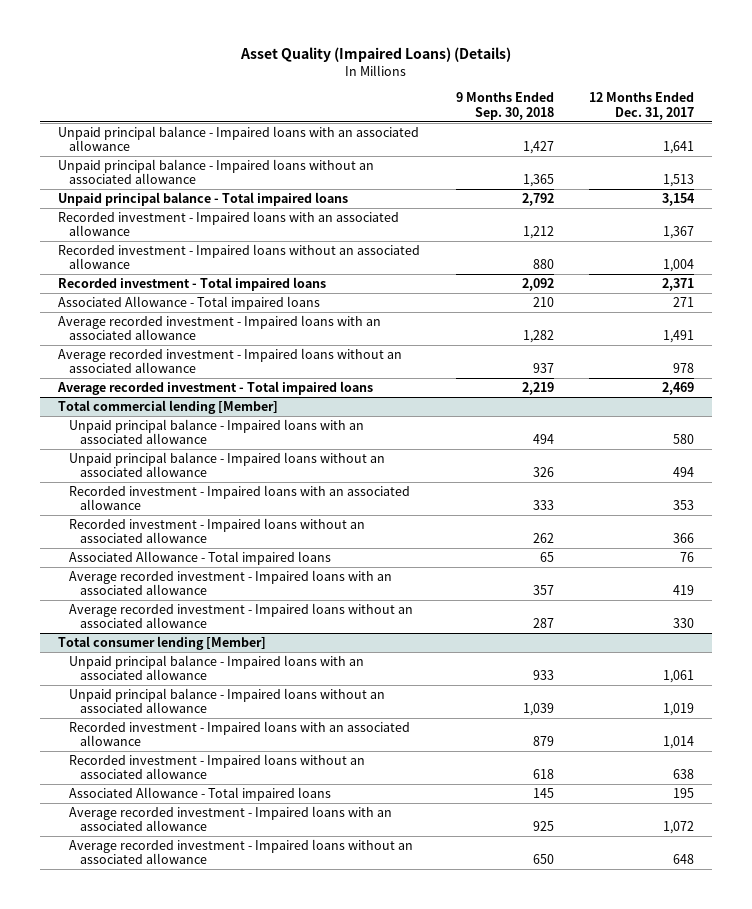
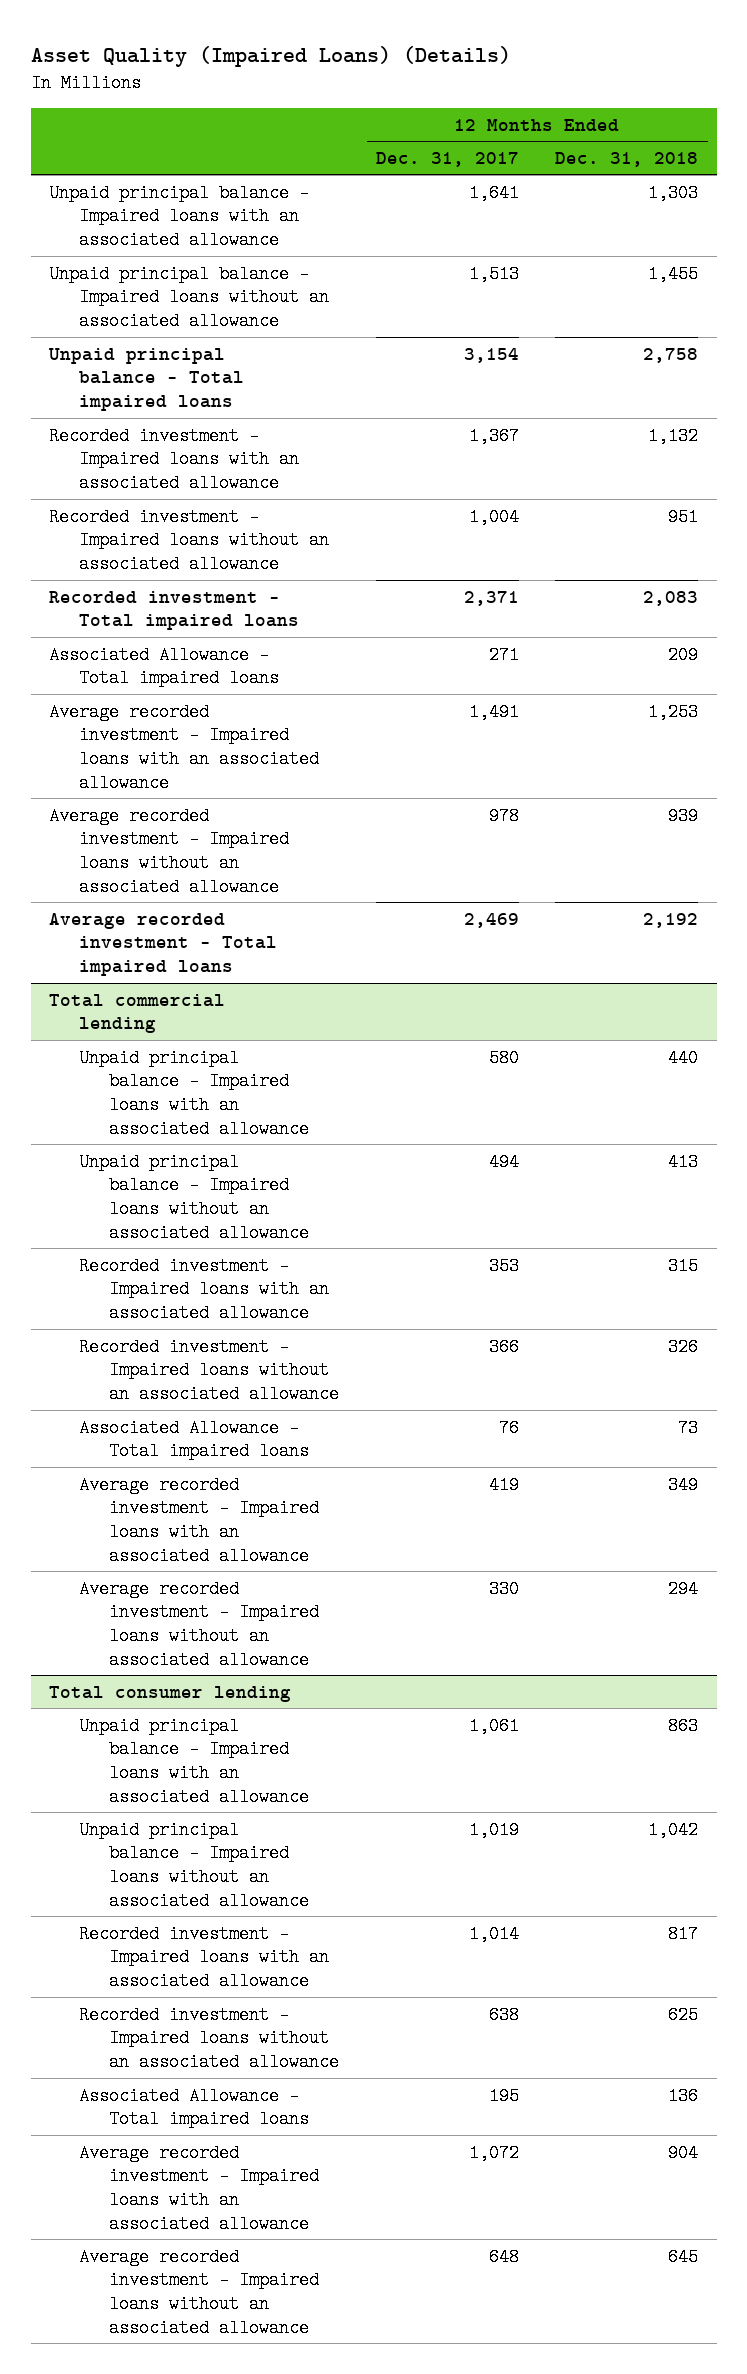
[455,92,554,120] 9 Months Ended Sep. 30, 2018 -> none
none -> [555,151,699,167] Dec. 31, 2018
[58,400,279,415] Total commercial lending [Member] -> [48,993,225,1034] Total commercial lending
[58,636,267,651] Total consumer lending [Member] -> [48,1685,291,1702] Total consumer lending

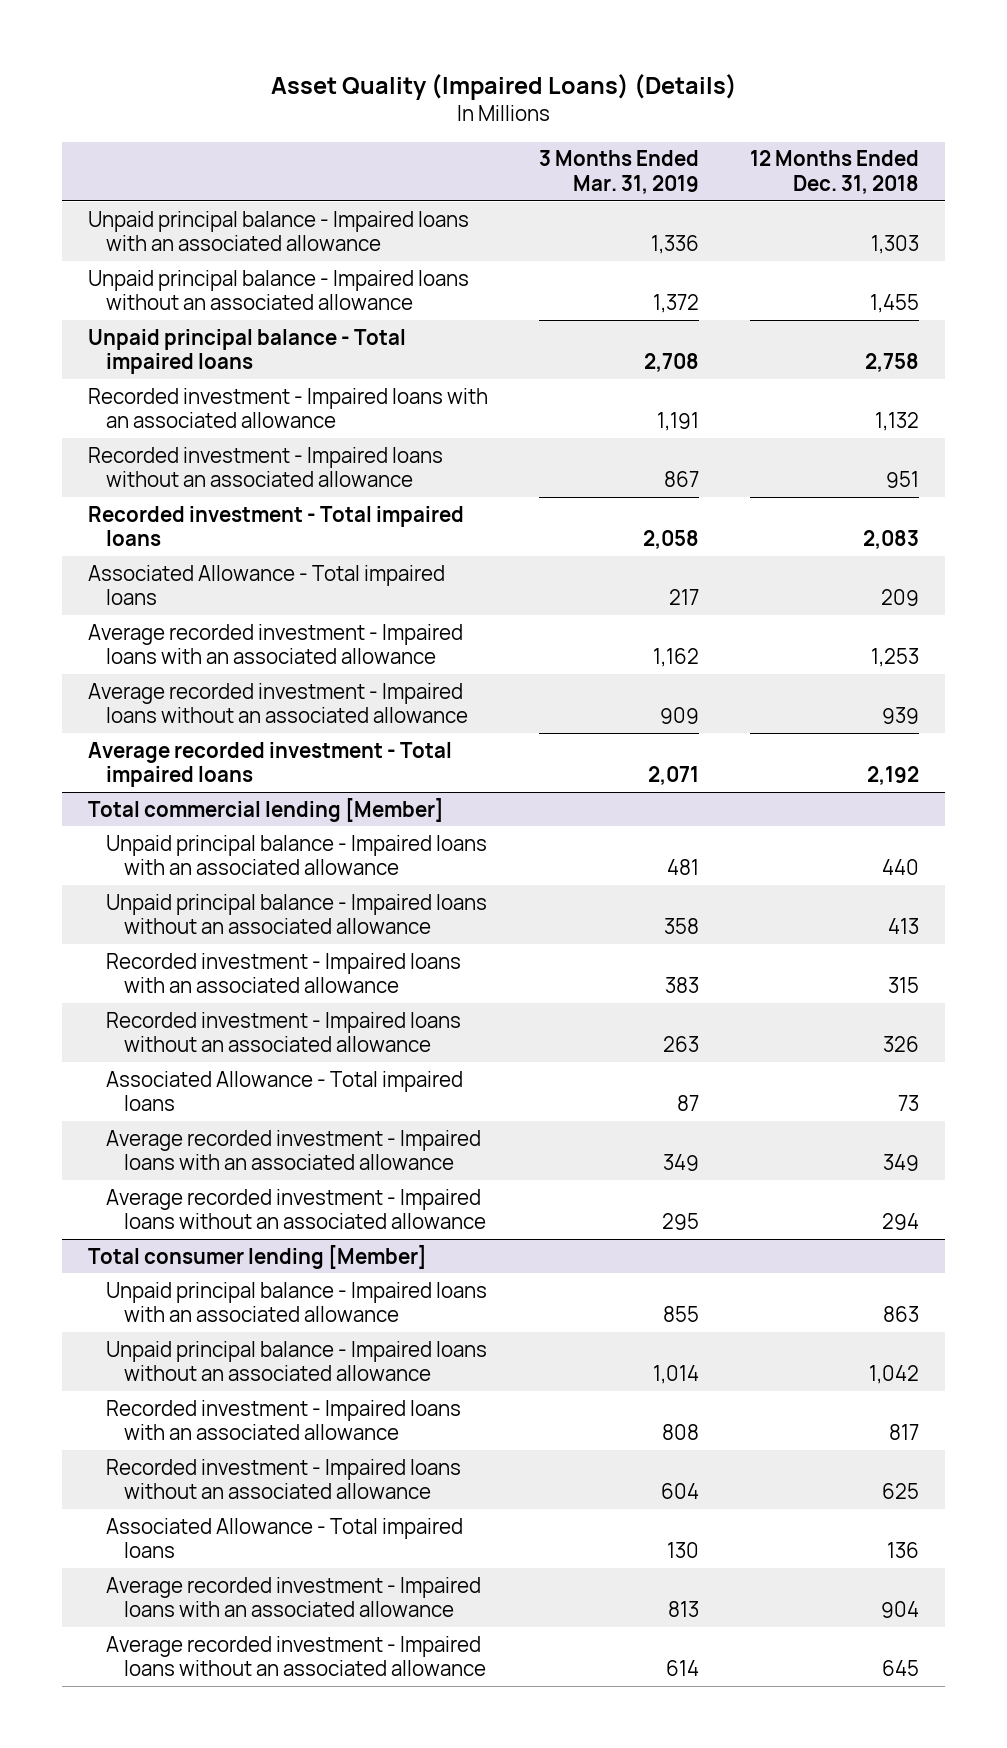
[375,151,519,167] Dec. 31, 2017 -> none
none -> [539,150,700,194] 3 Months Ended Mar. 31, 2019
[48,993,225,1034] Total commercial lending -> [87,797,444,822] Total commercial lending [Member]
[48,1685,291,1702] Total consumer lending -> [87,1244,427,1269] Total consumer lending [Member]

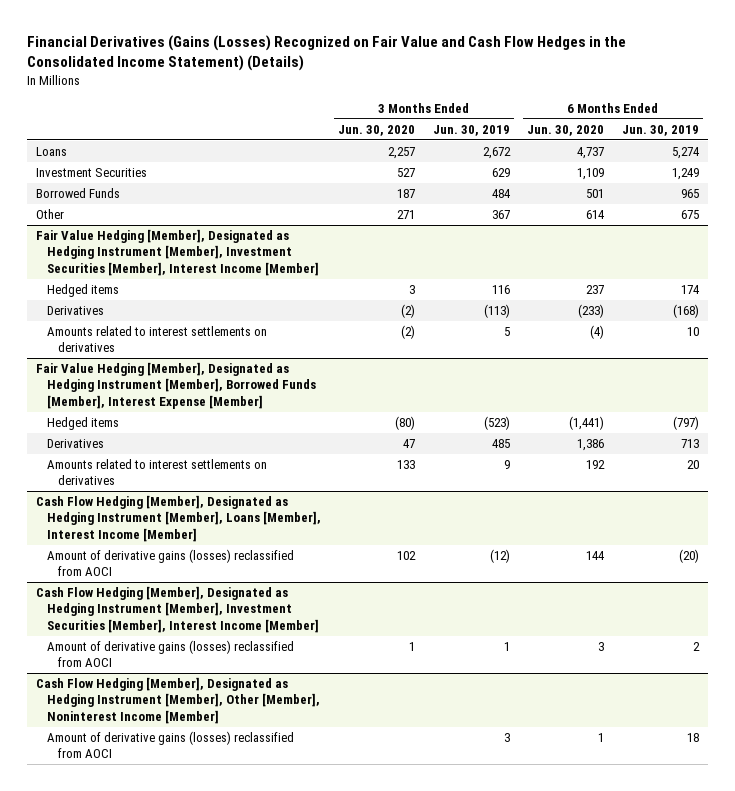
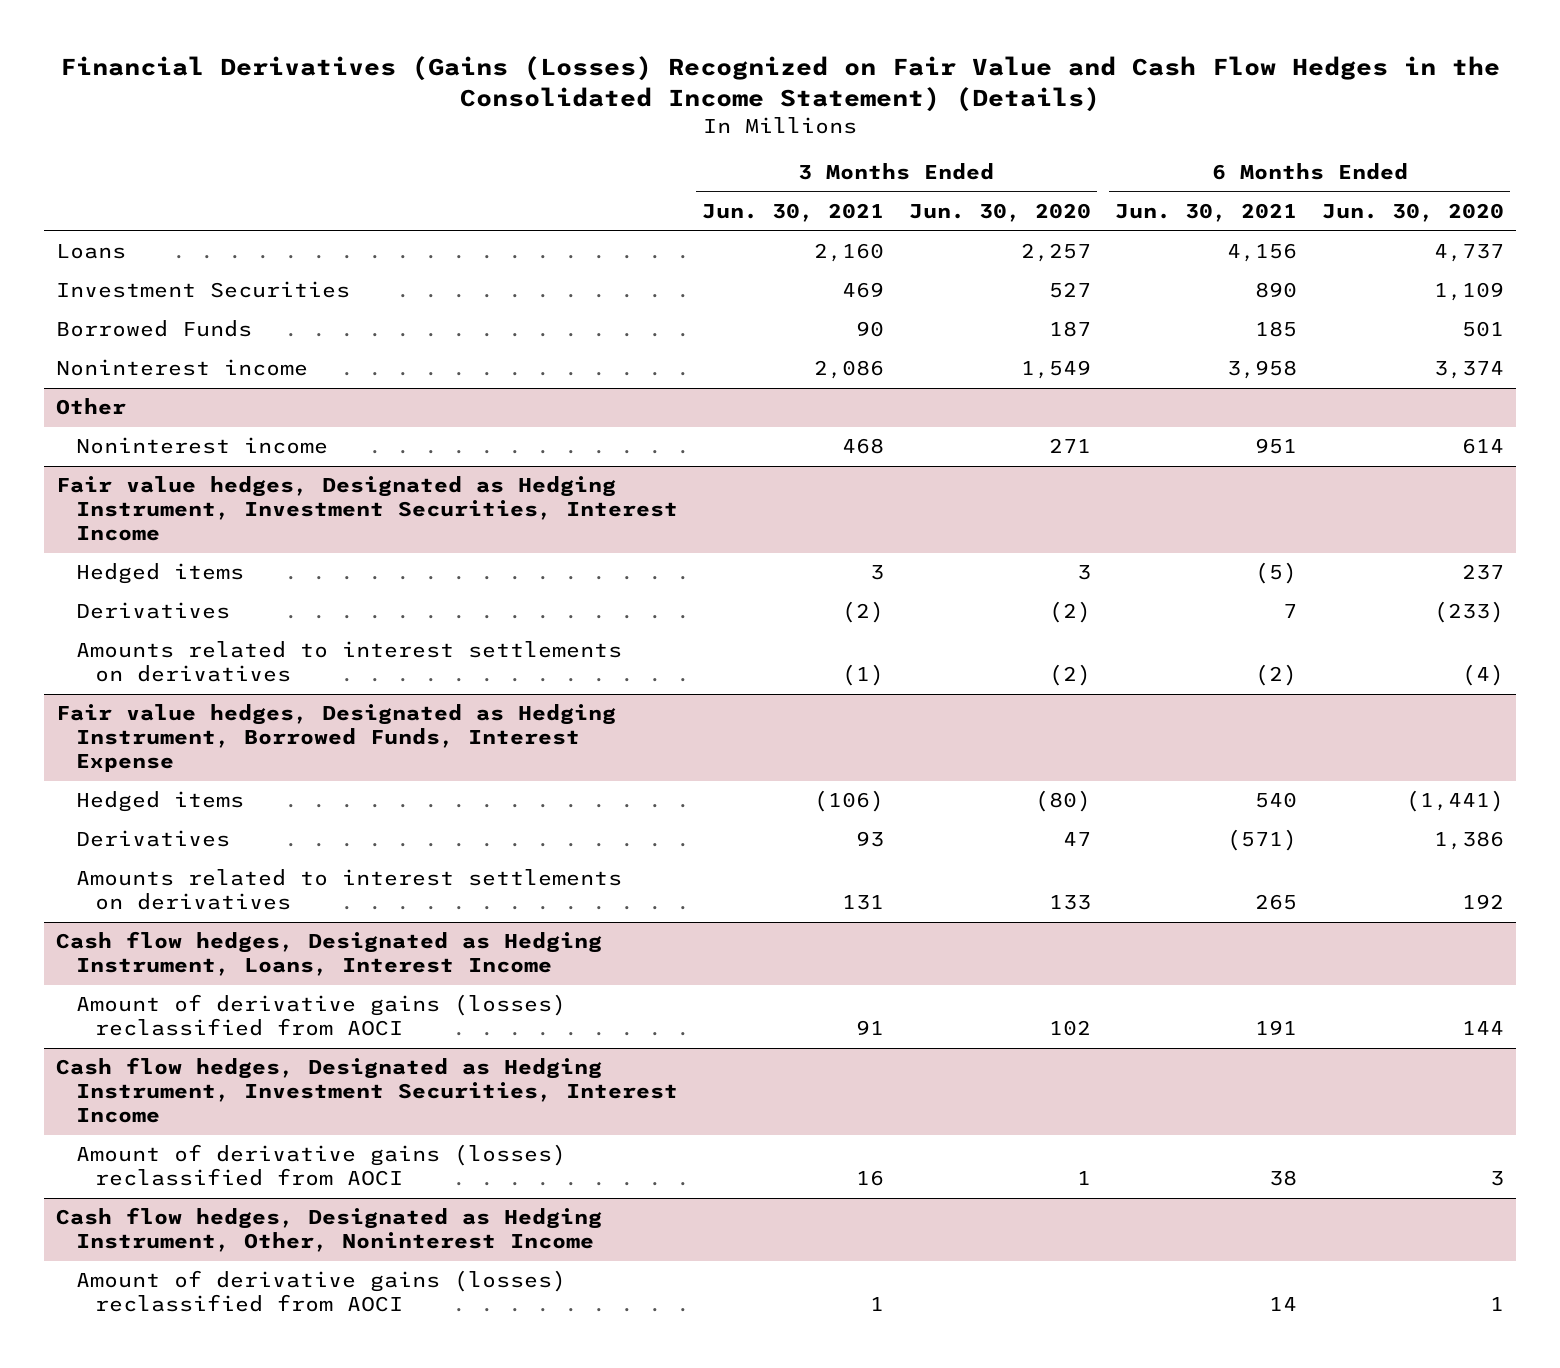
[432,124,510,136] Jun. 30, 2019 -> none
[621,124,699,136] Jun. 30, 2019 -> none
none -> [702,203,885,223] Jun. 30, 2021
none -> [1115,203,1298,223] Jun. 30, 2021
none -> [55,359,308,377] Noninterest income
none -> [55,398,126,416] Other
[35,209,64,220] Other -> [75,437,328,455] Noninterest income
[35,229,319,276] Fair Value Hedging [Member], Designated as Hedging Instrument [Member], Investment Securities [Member], Interest Income [Member] -> [55,476,678,542] Fair value hedges, Designated as Hedging Instrument, Investment Securities, Interest Income
[35,362,316,409] Fair Value Hedging [Member], Designated as Hedging Instrument [Member], Borrowed Funds [Member], Interest Expense [Member] -> [55,704,616,773] Fair value hedges, Designated as Hedging Instrument, Borrowed Funds, Interest Expense
[35,495,321,542] Cash Flow Hedging [Member], Designated as Hedging Instrument [Member], Loans [Member], Interest Income [Member] -> [55,931,602,977] Cash flow hedges, Designated as Hedging Instrument, Loans, Interest Income
[35,586,319,633] Cash Flow Hedging [Member], Designated as Hedging Instrument [Member], Investment Securities [Member], Interest Income [Member] -> [55,1057,678,1124] Cash flow hedges, Designated as Hedging Instrument, Investment Securities, Interest Income
[35,677,320,724] Cash Flow Hedging [Member], Designated as Hedging Instrument [Member], Other [Member], Noninterest Income [Member] -> [55,1207,602,1253] Cash flow hedges, Designated as Hedging Instrument, Other, Noninterest Income

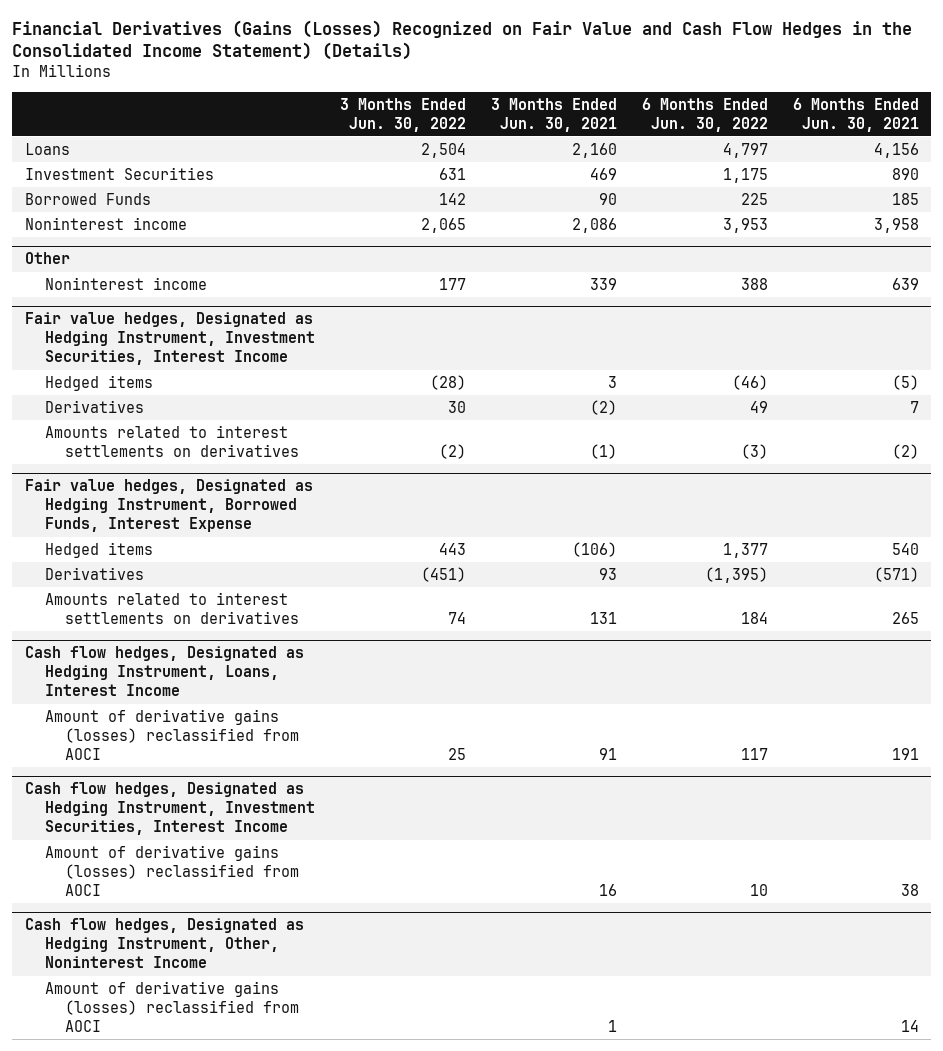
[908,203,1091,223] Jun. 30, 2020 -> none
[1321,203,1504,223] Jun. 30, 2020 -> none
none -> [339,97,466,132] 3 Months Ended Jun. 30, 2022
none -> [641,97,768,132] 6 Months Ended Jun. 30, 2022
[842,438,885,455] 468 -> [589,277,617,290] 339
[1255,438,1298,455] 951 -> [891,277,919,290] 639

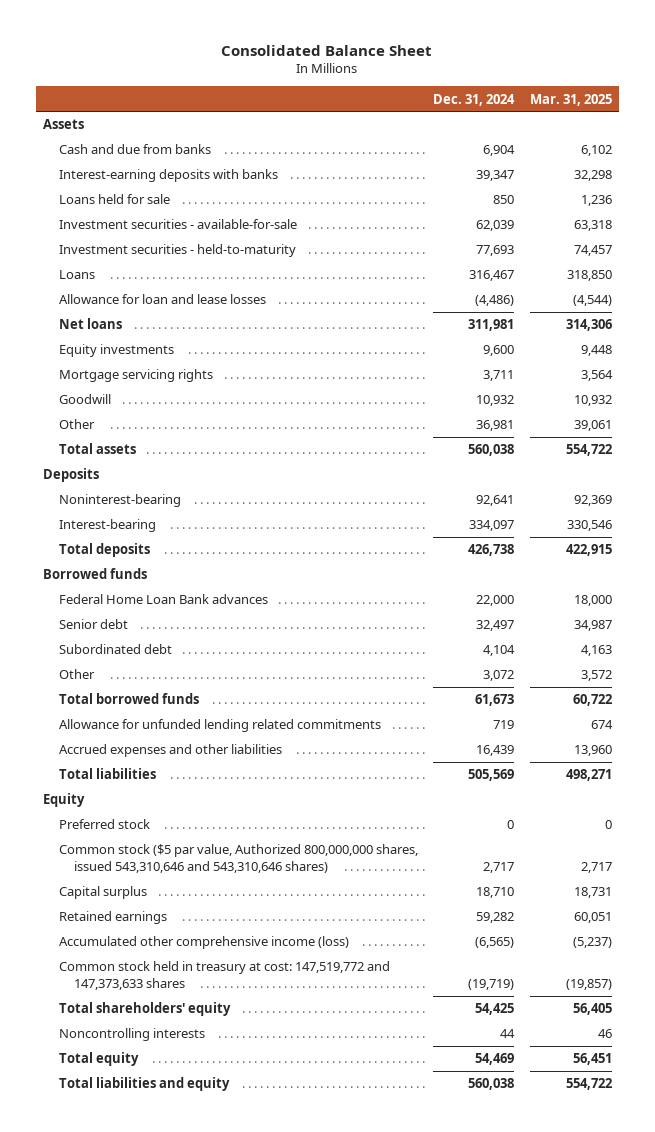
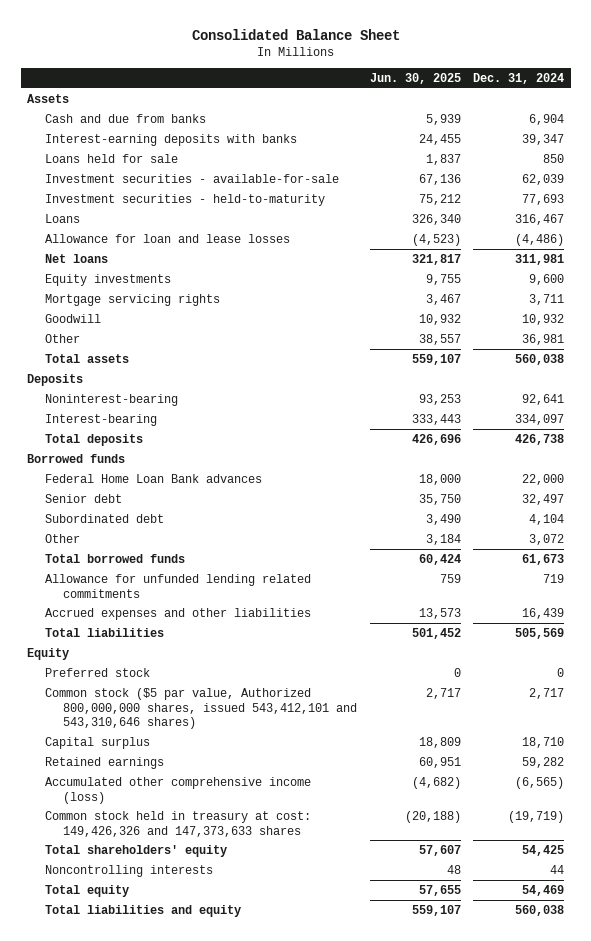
[529,93,612,106] Mar. 31, 2025 -> none
none -> [369,73,461,85] Jun. 30, 2025
[58,844,418,873] Common stock ($5 par value, Authorized 800,000,000 shares, issued 543,310,646 and 543,310,646 shares) -> [45,687,358,730] Common stock ($5 par value, Authorized 800,000,000 shares, issued 543,412,101 and 543,310,646 shares)
[58,961,390,990] Common stock held in treasury at cost: 147,519,772 and 147,373,633 shares -> [45,810,312,837] Common stock held in treasury at cost: 149,426,326 and 147,373,633 shares

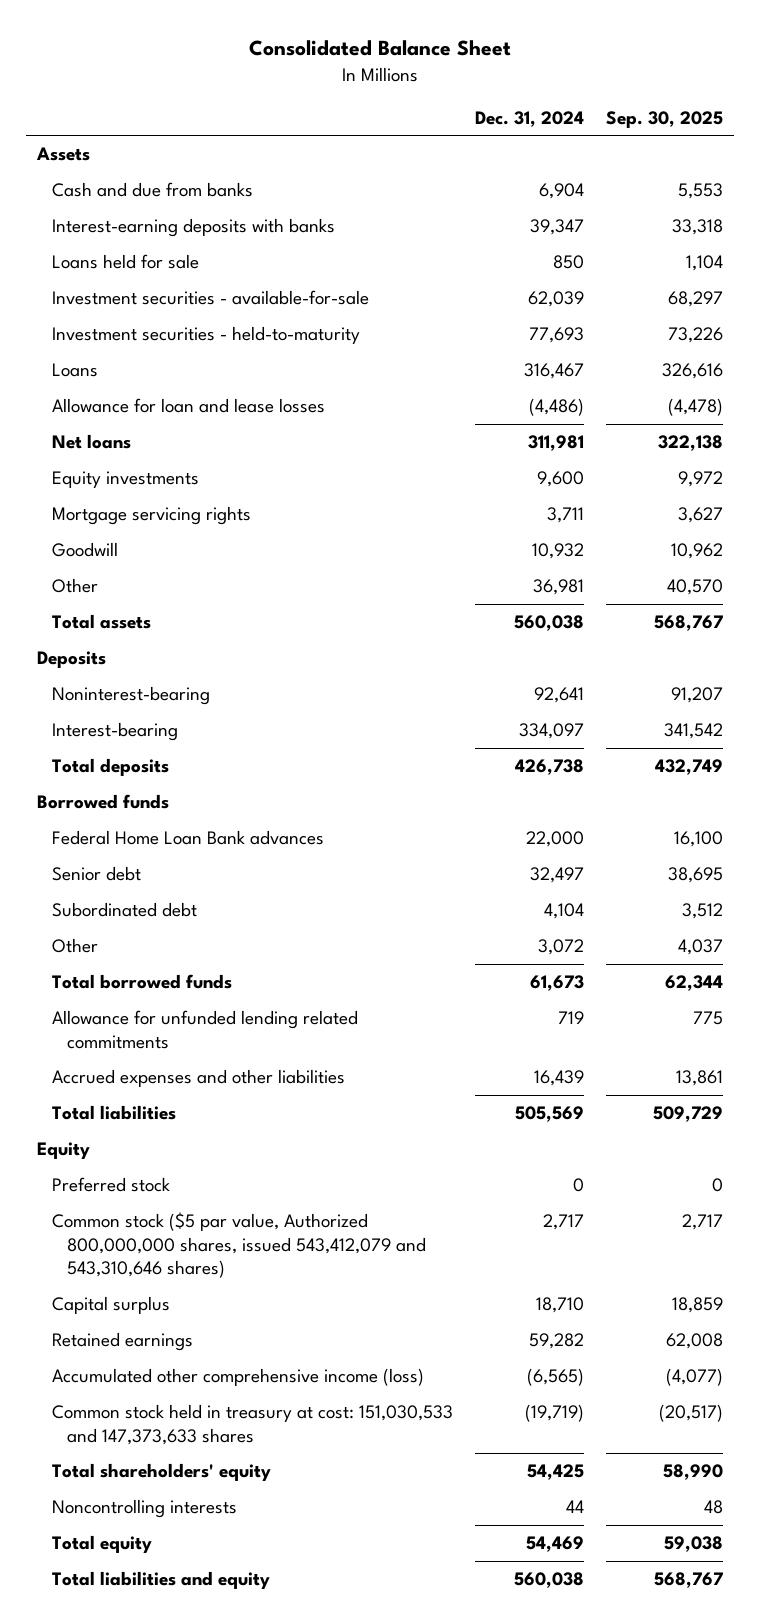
[369,73,461,85] Jun. 30, 2025 -> none
none -> [605,110,723,128] Sep. 30, 2025
[45,687,358,730] Common stock ($5 par value, Authorized 800,000,000 shares, issued 543,412,101 and 543,310,646 shares) -> [51,1212,427,1279] Common stock ($5 par value, Authorized 800,000,000 shares, issued 543,412,079 and 543,310,646 shares)
[45,810,312,837] Common stock held in treasury at cost: 149,426,326 and 147,373,633 shares -> [51,1404,453,1445] Common stock held in treasury at cost: 151,030,533 and 147,373,633 shares

